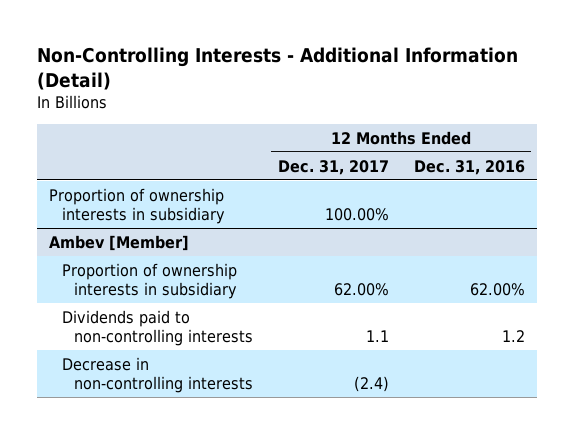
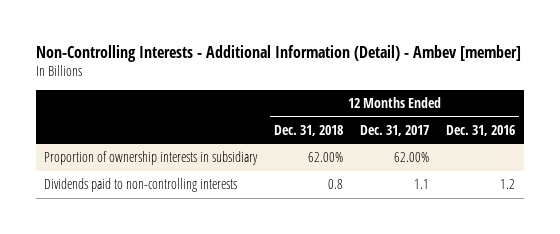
[37,46,519,90] Non-Controlling Interests - Additional Information (Detail) -> [36,44,522,62] Non-Controlling Interests - Additional Information (Detail) - Ambev [member]
none -> [274,125,344,137] Dec. 31, 2018
[49,234,190,251] Ambev [Member] -> none
[61,262,237,299] Proportion of ownership interests in subsidiary -> none
[324,207,389,221] 100.00% -> [394,152,430,163] 62.00%
[61,356,253,393] Decrease in non-controlling interests -> none

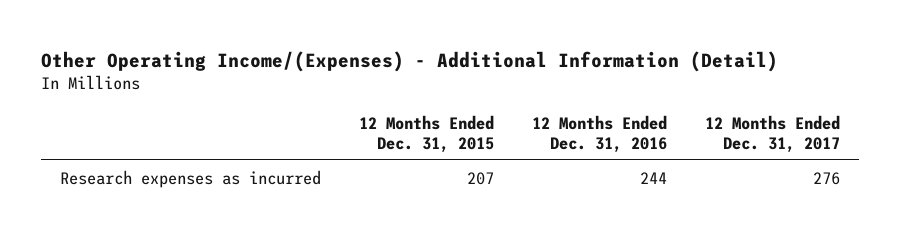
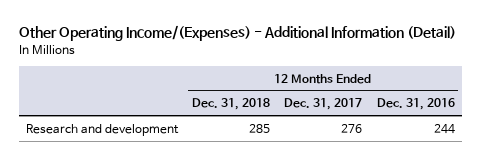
[358,114,494,154] 12 Months Ended Dec. 31, 2015 -> none
none -> [191,98,270,111] Dec. 31, 2018
[59,169,321,188] Research expenses as incurred -> [25,123,179,136] Research and development

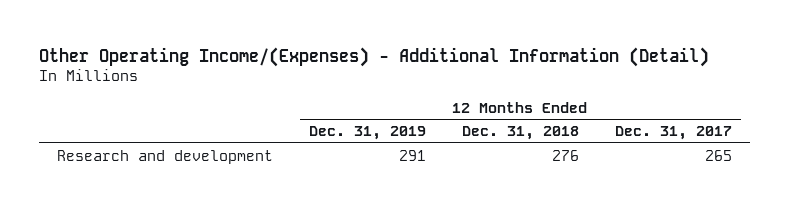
[376,98,455,111] Dec. 31, 2016 -> none
none -> [308,126,426,141] Dec. 31, 2019
[248,123,270,133] 285 -> [551,149,579,161] 276
[341,123,363,133] 276 -> [704,149,732,161] 265

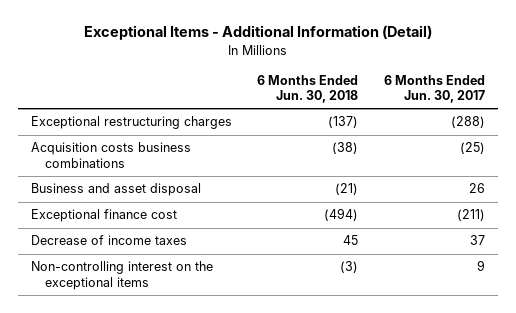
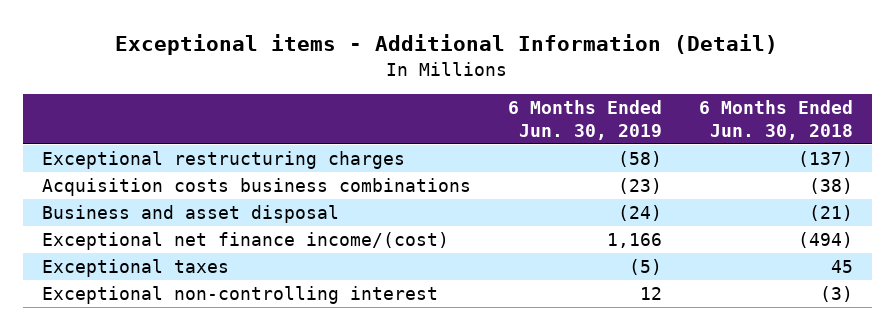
[83,25,432,41] Exceptional Items - Additional Information (Detail) -> [115,34,779,56] Exceptional items - Additional Information (Detail)
[383,74,485,104] 6 Months Ended Jun. 30, 2017 -> none
none -> [507,100,662,140] 6 Months Ended Jun. 30, 2019
[30,235,187,246] Decrease of income taxes -> none
[30,209,177,223] Exceptional finance cost -> [41,232,449,251] Exceptional net finance income/(cost)
none -> [41,259,229,278] Exceptional taxes
[30,261,213,291] Non-controlling interest on the exceptional items -> [41,286,438,305] Exceptional non-controlling interest

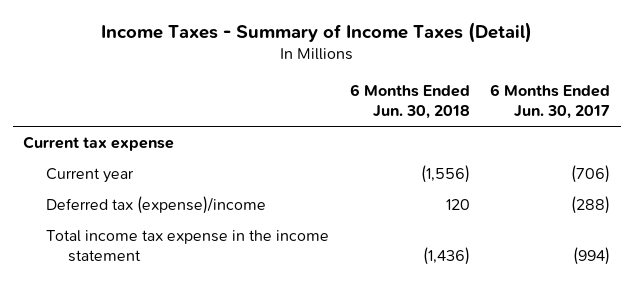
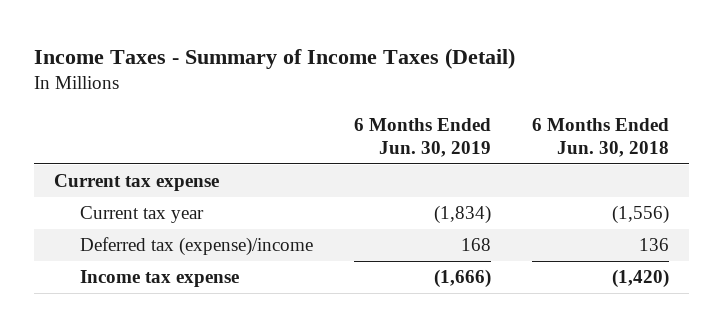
[490,84,611,119] 6 Months Ended Jun. 30, 2017 -> none
none -> [353,117,491,158] 6 Months Ended Jun. 30, 2019
[45,168,134,184] Current year -> [80,205,205,223] Current tax year
[445,199,470,211] 120 -> [638,237,669,251] 136
[45,230,329,262] Total income tax expense in the income statement -> [80,269,240,287] Income tax expense
[422,246,470,265] (1,436) -> [611,268,669,288] (1,420)

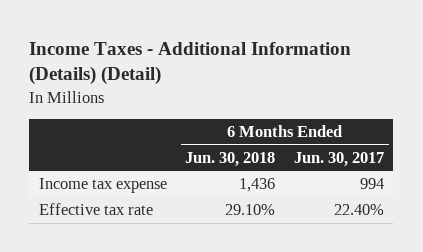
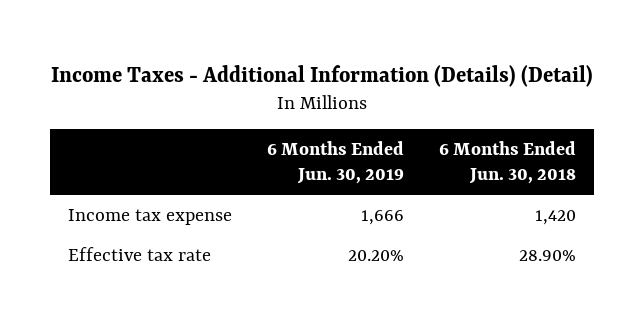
[293,151,384,167] Jun. 30, 2017 -> none
none -> [266,141,404,185] 6 Months Ended Jun. 30, 2019
[239,178,276,193] 1,436 -> [534,209,576,225] 1,420
[225,204,276,216] 29.10% -> [518,249,576,261] 28.90%

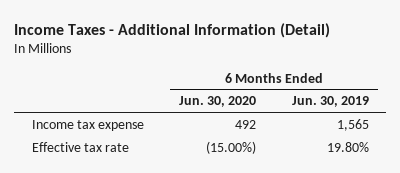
[50,64,593,87] Income Taxes - Additional Information (Details) (Detail) -> [13,22,330,38] Income Taxes - Additional Information (Detail)
[438,141,576,185] 6 Months Ended Jun. 30, 2018 -> none
none -> [179,96,257,108] Jun. 30, 2020
[360,209,404,225] 1,666 -> [336,118,369,131] 1,565
[347,249,404,261] 20.20% -> [326,141,369,152] 19.80%

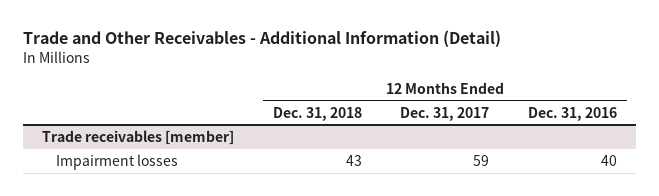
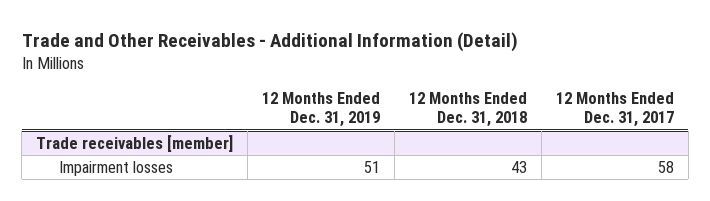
[527,106,617,121] Dec. 31, 2016 -> none
none -> [261,91,380,128] 12 Months Ended Dec. 31, 2019
[473,154,490,166] 59 -> [657,160,674,173] 58

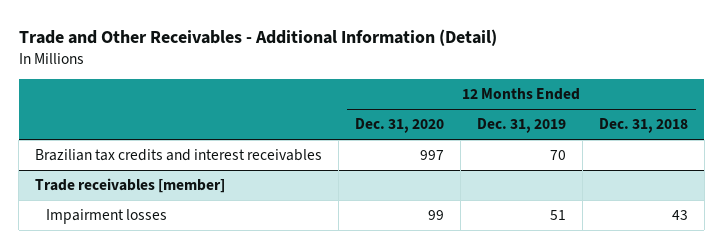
[555,91,674,128] 12 Months Ended Dec. 31, 2017 -> none
none -> [355,118,445,134] Dec. 31, 2020
none -> [35,149,323,162] Brazilian tax credits and interest receivables

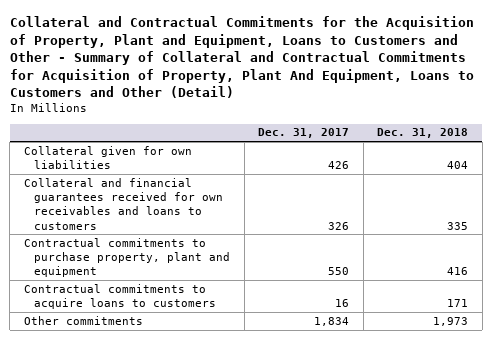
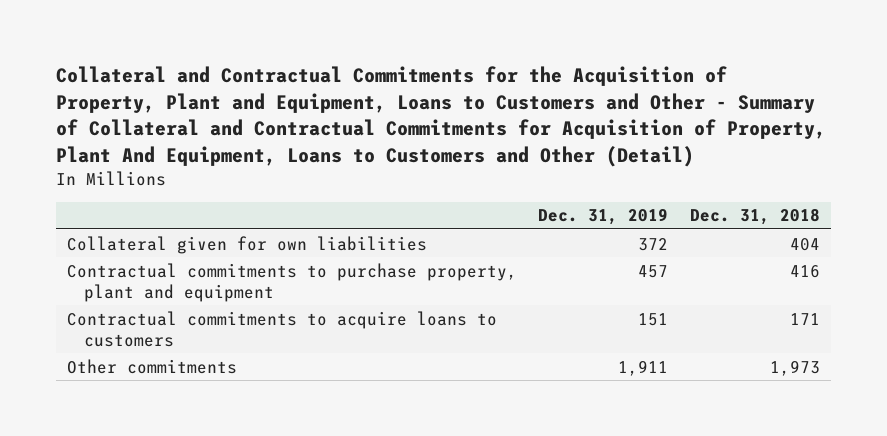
[258,128,350,139] Dec. 31, 2017 -> none
none -> [538,208,669,226] Dec. 31, 2019
[23,177,223,230] Collateral and financial guarantees received for own receivables and loans to customers -> none

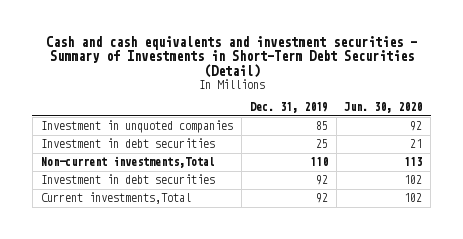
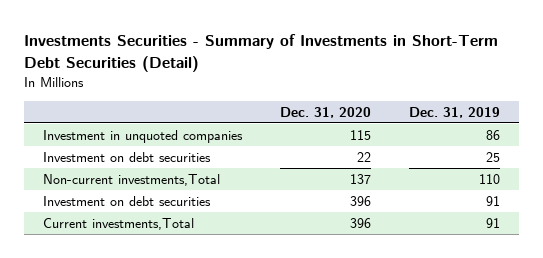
[45,35,417,78] Cash and cash equivalents and investment securities - Summary of Investments in Short-Term Debt Securities (Detail) -> [24,34,499,72] Investments Securities - Summary of Investments in Short-Term Debt Securities (Detail)
[344,102,423,114] Jun. 30, 2020 -> none
none -> [279,106,371,118] Dec. 31, 2020
[315,121,328,131] 85 -> [485,129,500,140] 86
[40,138,215,149] Investment in debt securities -> [43,151,212,162] Investment on debt securities
[40,174,215,185] Investment in debt securities -> [43,195,212,206] Investment on debt securities
[315,175,328,186] 92 -> [485,195,500,206] 91
[315,193,328,204] 92 -> [485,217,500,228] 91

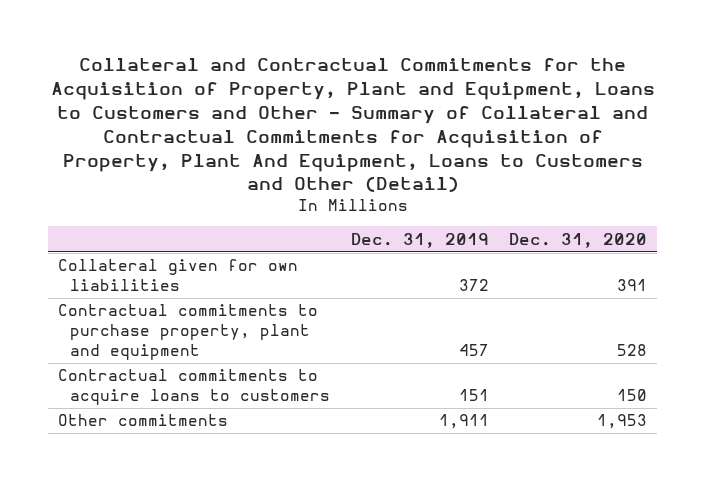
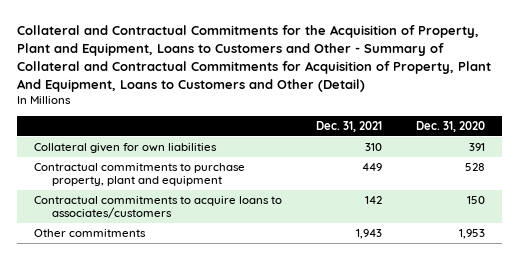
[350,232,489,248] Dec. 31, 2019 -> none
none -> [315,120,382,132] Dec. 31, 2021
[57,369,331,406] Contractual commitments to acquire loans to customers -> [34,196,283,219] Contractual commitments to acquire loans to associates/customers

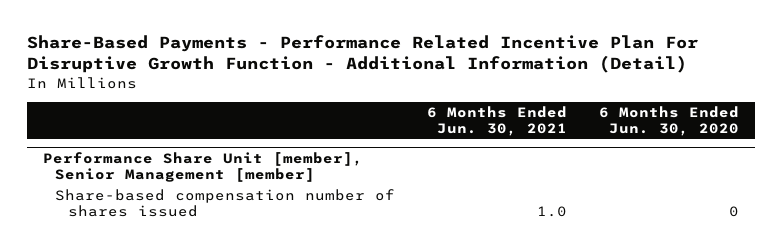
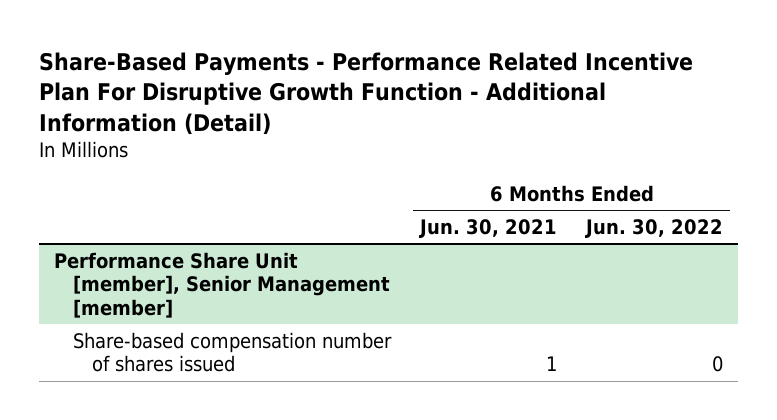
[599,106,740,136] 6 Months Ended Jun. 30, 2020 -> none
none -> [585,218,724,238] Jun. 30, 2022
[537,206,568,218] 1.0 -> [546,356,558,372] 1

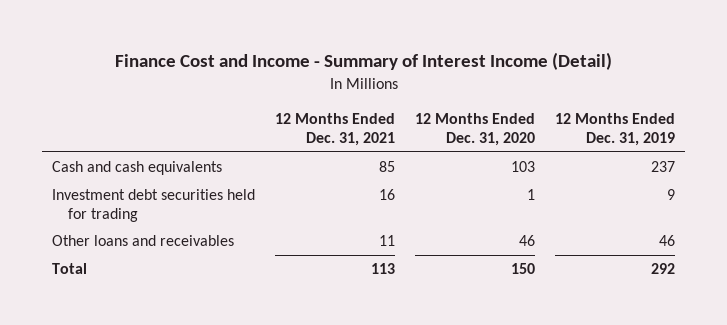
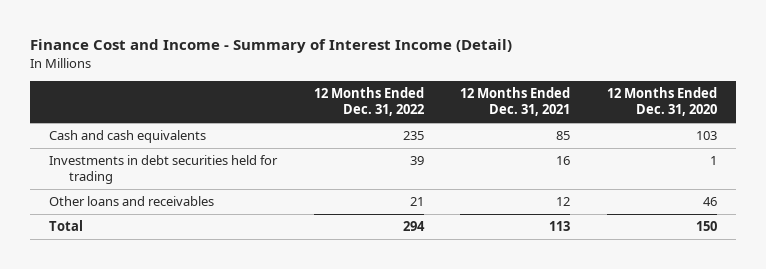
[555,113,676,146] 12 Months Ended Dec. 31, 2019 -> none
none -> [313,87,424,117] 12 Months Ended Dec. 31, 2022
[52,189,256,222] Investment debt securities held for trading -> [48,155,278,185] Investments in debt securities held for trading
[379,235,396,247] 11 -> [556,197,571,207] 12

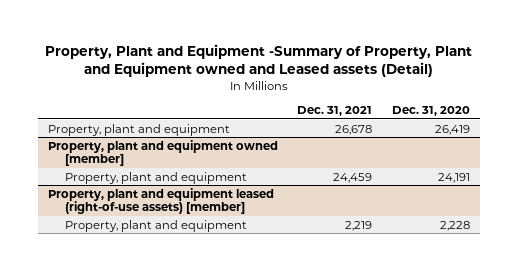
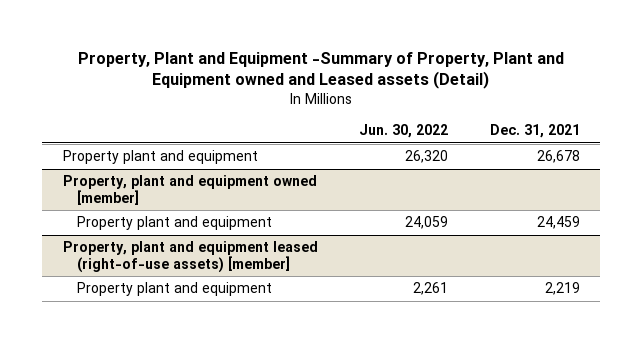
[391,106,470,117] Dec. 31, 2020 -> none
none -> [359,124,449,139] Jun. 30, 2022
[47,123,230,136] Property, plant and equipment -> [63,150,259,165] Property plant and equipment
[64,171,247,184] Property, plant and equipment -> [77,216,273,231] Property plant and equipment
[64,219,247,232] Property, plant and equipment -> [77,282,273,297] Property plant and equipment

